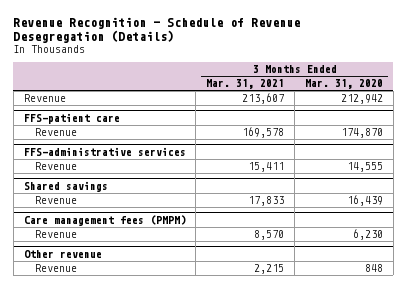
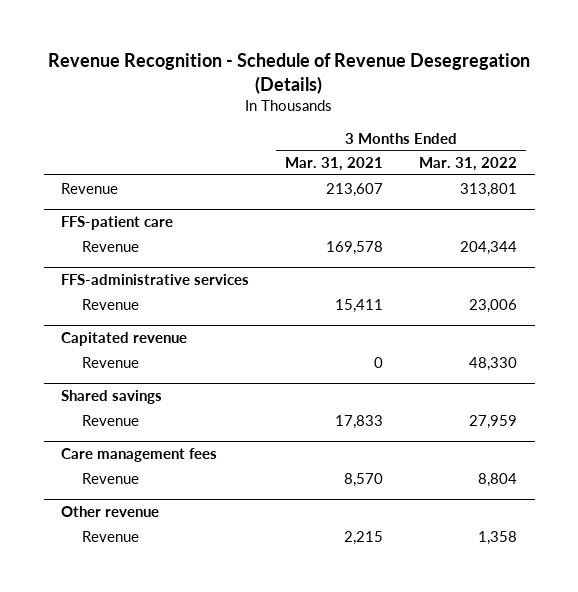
[304,79,383,90] Mar. 31, 2020 -> none
none -> [418,157,517,172] Mar. 31, 2022
none -> [61,332,188,347] Capitated revenue
none -> [81,356,139,368] Revenue
[23,214,186,226] Care management fees (PMPM) -> [61,448,218,463] Care management fees

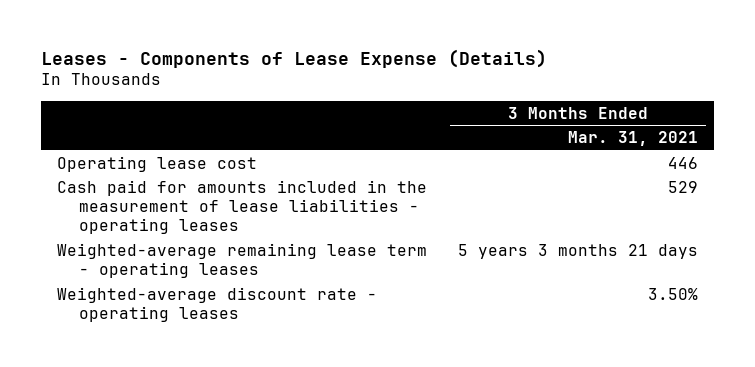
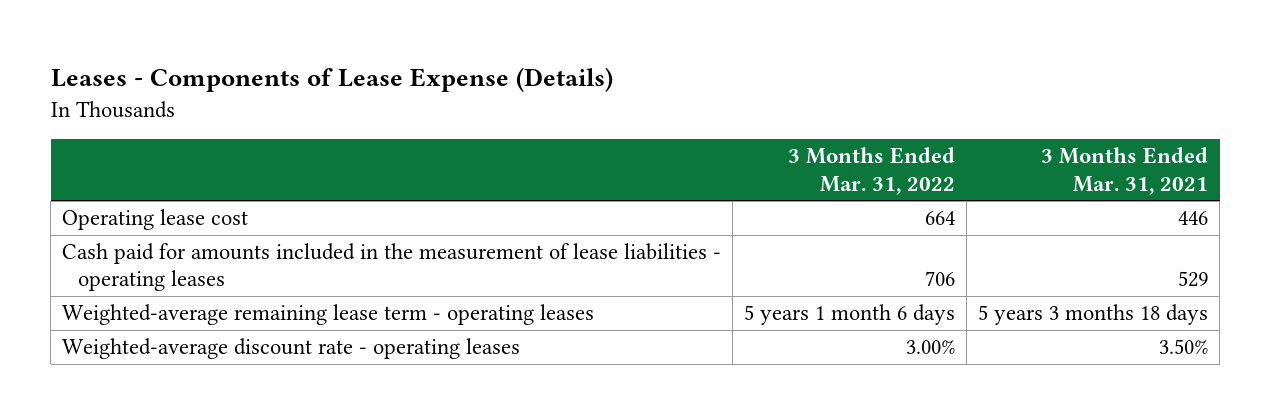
none -> [788,147,956,195] 3 Months Ended Mar. 31, 2022
[458,243,699,259] 5 years 3 months 21 days -> [978,304,1209,326] 5 years 3 months 18 days

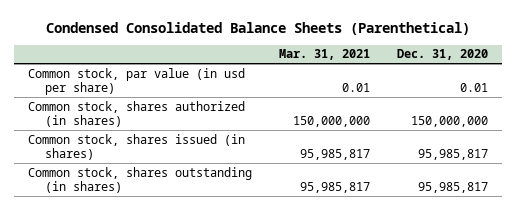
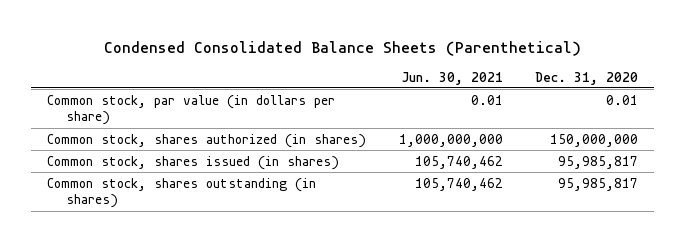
[278,49,370,61] Mar. 31, 2021 -> none
none -> [401,71,503,85] Jun. 30, 2021
[27,67,245,96] Common stock, par value (in usd per share) -> [47,94,336,126] Common stock, par value (in dollars per share)

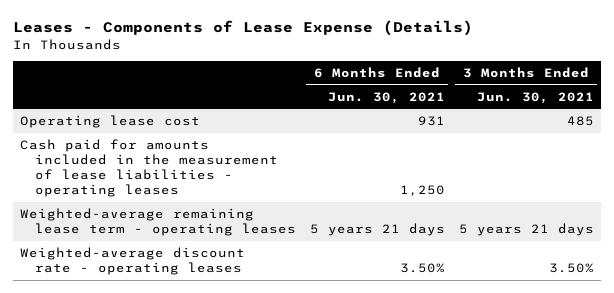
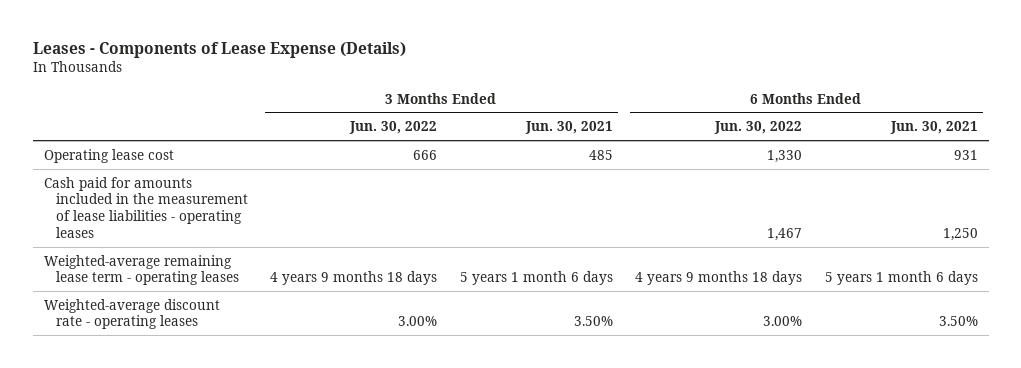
none -> [349,121,438,135] Jun. 30, 2022
none -> [714,121,803,135] Jun. 30, 2022
[309,223,445,237] 5 years 21 days -> [824,271,978,286] 5 years 1 month 6 days
[458,223,594,237] 5 years 21 days -> [459,271,613,286] 5 years 1 month 6 days

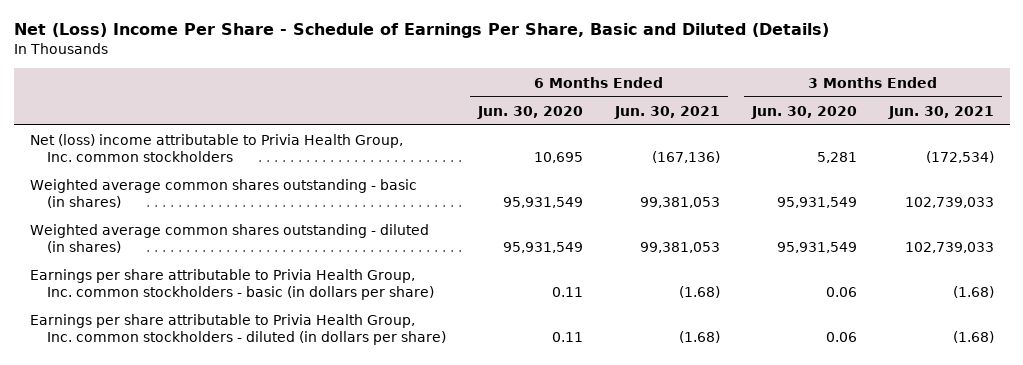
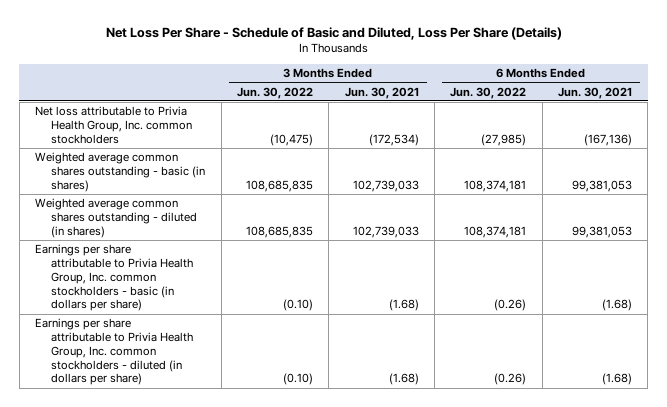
[13,23,829,39] Net (Loss) Income Per Share - Schedule of Earnings Per Share, Basic and Diluted (Details) -> [105,27,562,41] Net Loss Per Share - Schedule of Basic and Diluted, Loss Per Share (Details)
[476,105,583,119] Jun. 30, 2020 -> none
[750,105,857,119] Jun. 30, 2020 -> none
none -> [237,86,314,99] Jun. 30, 2022
none -> [450,86,527,99] Jun. 30, 2022
[29,134,403,163] Net (loss) income attributable to Privia Health Group, Inc. common stockholders -> [35,106,193,144] Net loss attributable to Privia Health Group, Inc. common stockholders

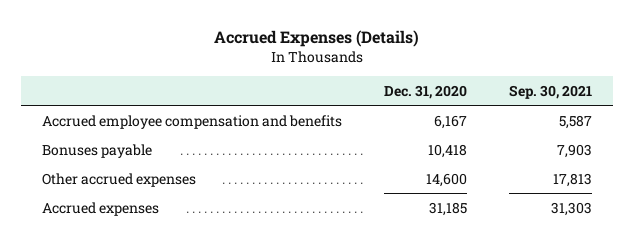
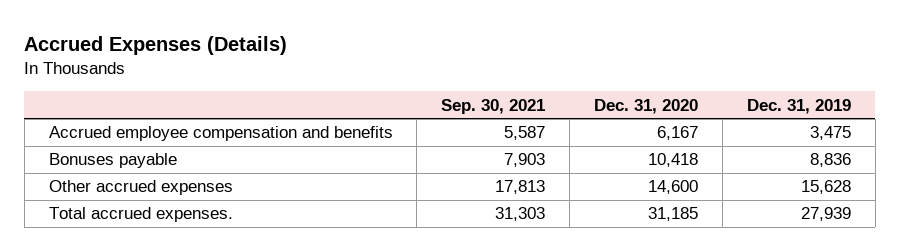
none -> [746,98,851,114] Dec. 31, 2019
[41,201,159,216] Accrued expenses -> [48,207,233,223] Total accrued expenses.

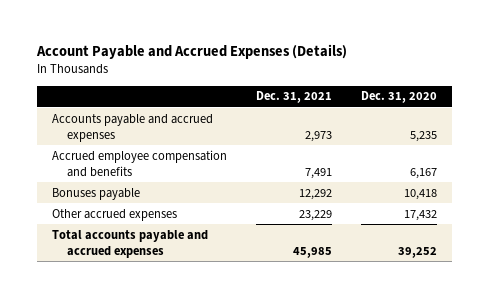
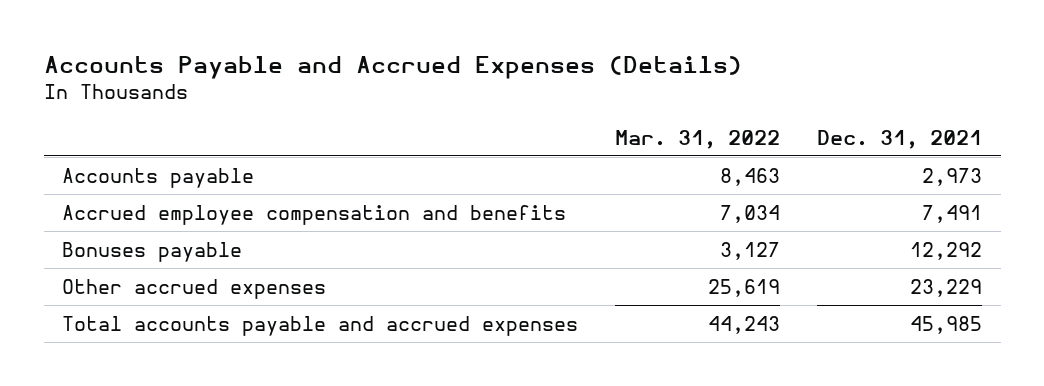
[36,44,348,60] Account Payable and Accrued Expenses (Details) -> [43,56,742,80] Accounts Payable and Accrued Expenses (Details)
[361,91,438,104] Dec. 31, 2020 -> none
none -> [615,129,781,149] Mar. 31, 2022
[51,113,213,142] Accounts payable and accrued expenses -> [62,167,255,188] Accounts payable

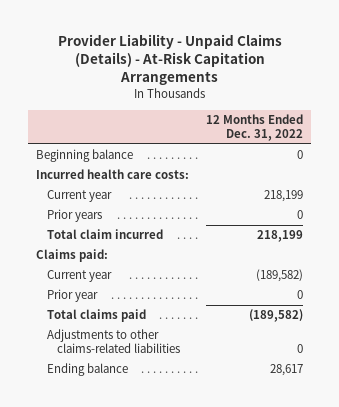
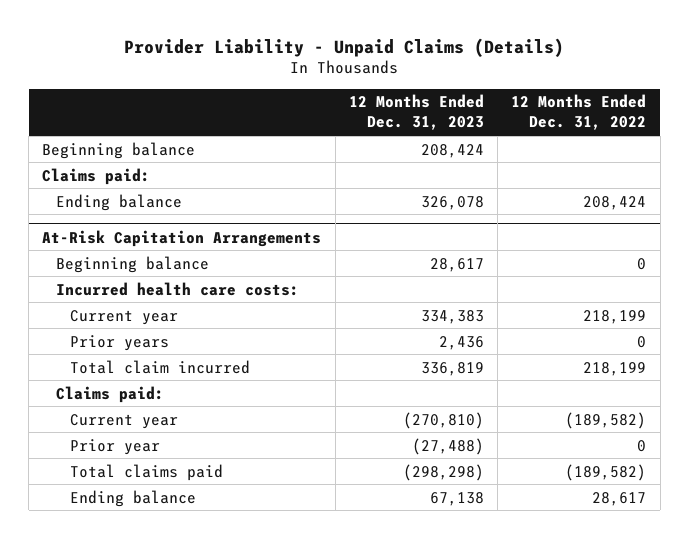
[57,34,282,86] Provider Liability - Unpaid Claims (Details) - At-Risk Capitation Arrangements -> [124,37,565,57] Provider Liability - Unpaid Claims (Details)
none -> [348,94,484,131] 12 Months Ended Dec. 31, 2023
none -> [42,141,196,159] Beginning balance
none -> [42,167,151,185] Claims paid:
none -> [56,193,183,211] Ending balance
none -> [42,229,322,247] At-Risk Capitation Arrangements
[46,329,180,354] Adjustments to other claims-related liabilities -> none

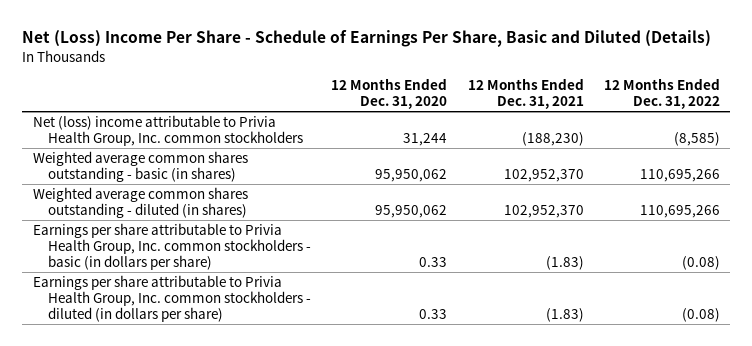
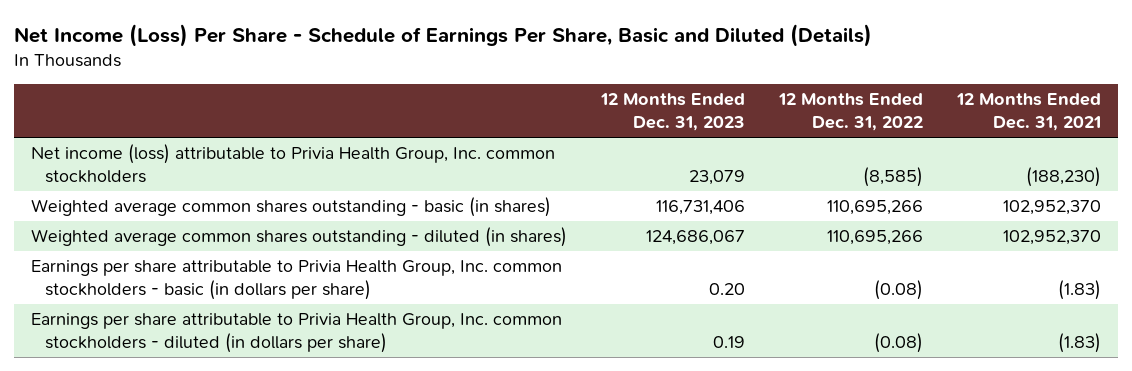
[22,30,712,48] Net (Loss) Income Per Share - Schedule of Earnings Per Share, Basic and Diluted (Details) -> [14,24,873,48] Net Income (Loss) Per Share - Schedule of Earnings Per Share, Basic and Diluted (Details)
[331,78,448,109] 12 Months Ended Dec. 31, 2020 -> none
none -> [600,93,746,132] 12 Months Ended Dec. 31, 2023
[32,115,304,146] Net (loss) income attributable to Privia Health Group, Inc. common stockholders -> [31,144,556,184] Net income (loss) attributable to Privia Health Group, Inc. common stockholders

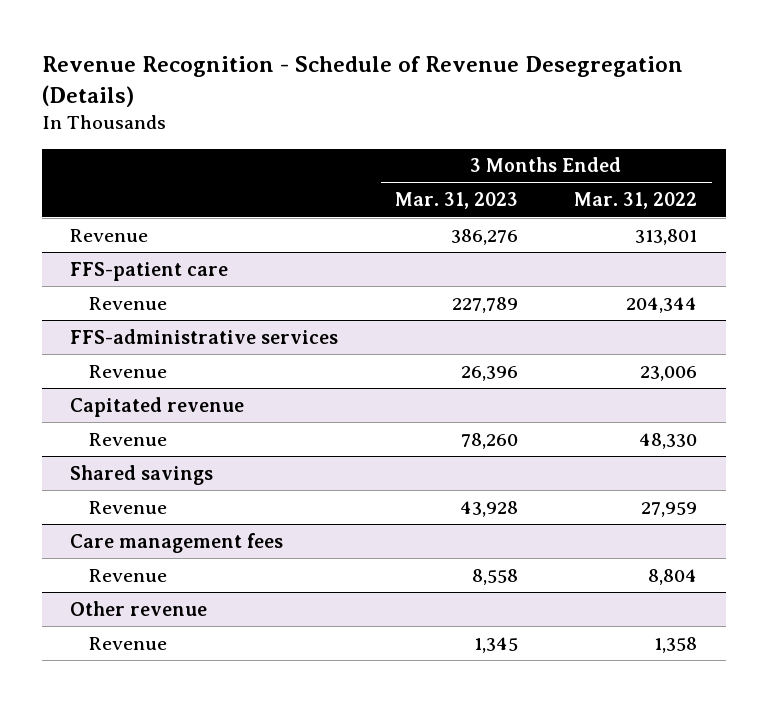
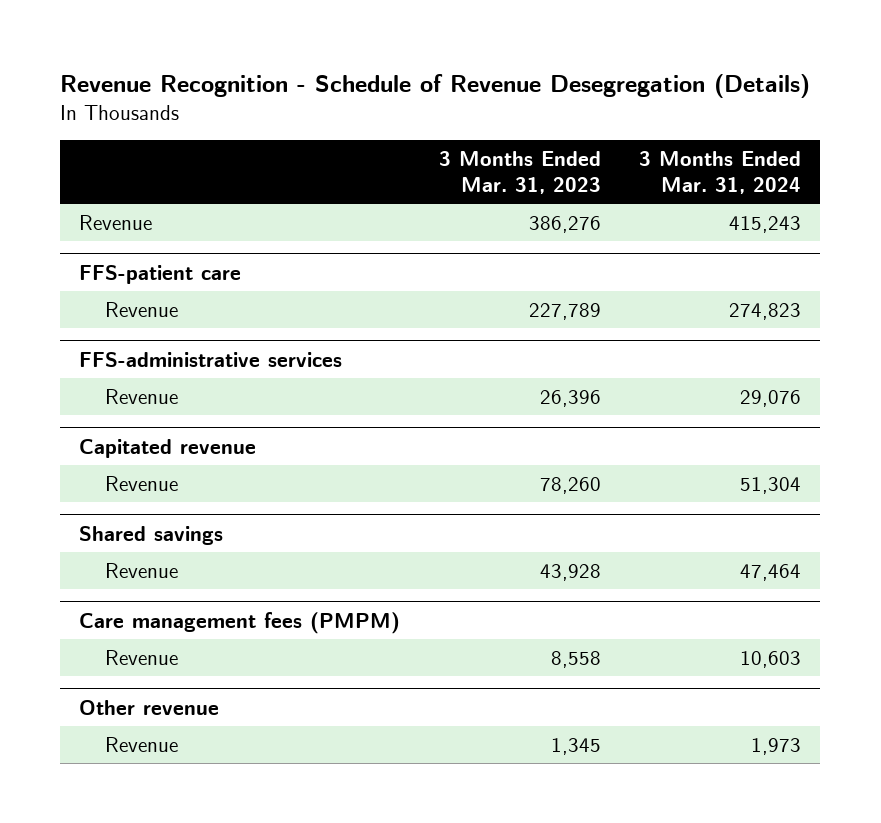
[574,192,698,210] Mar. 31, 2022 -> none
none -> [639,151,802,194] 3 Months Ended Mar. 31, 2024
[70,532,284,553] Care management fees -> [79,611,401,634] Care management fees (PMPM)

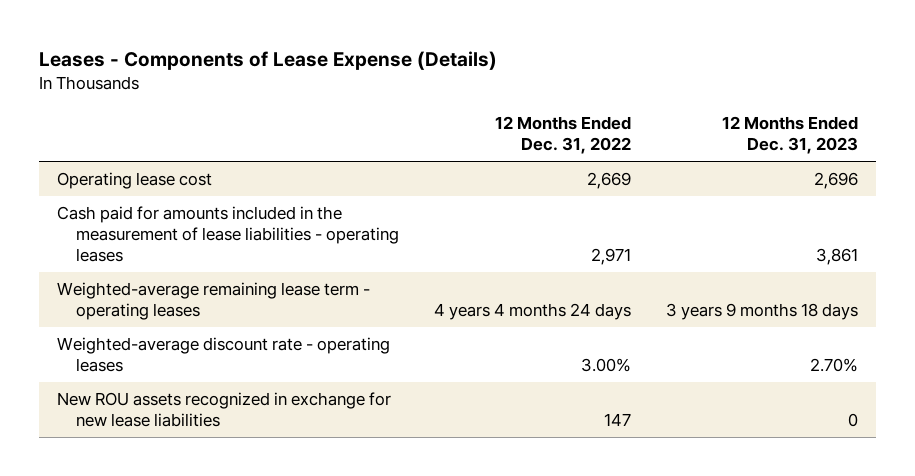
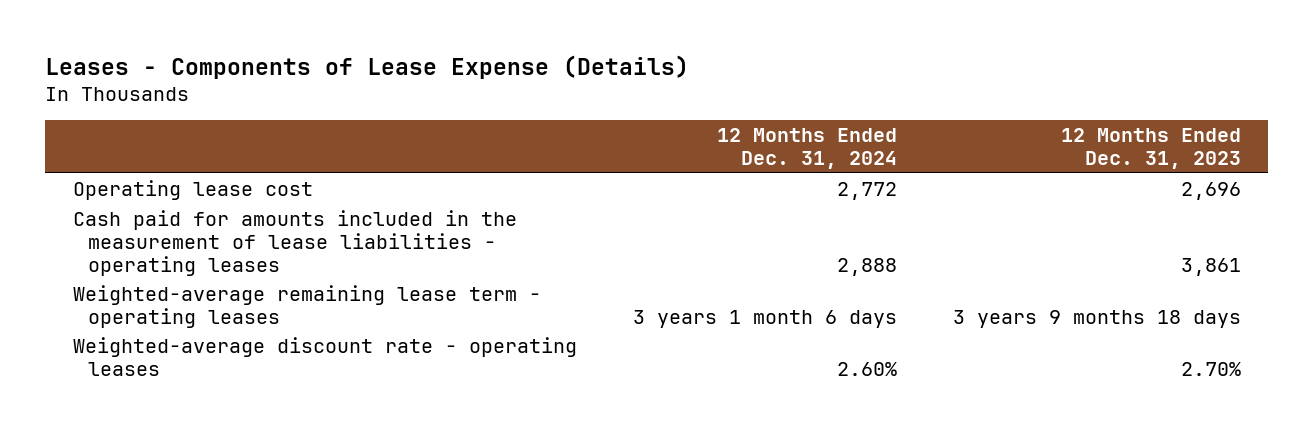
[495,116,632,155] 12 Months Ended Dec. 31, 2022 -> none
none -> [716,128,897,170] 12 Months Ended Dec. 31, 2024
[56,392,391,428] New ROU assets recognized in exchange for new lease liabilities -> none

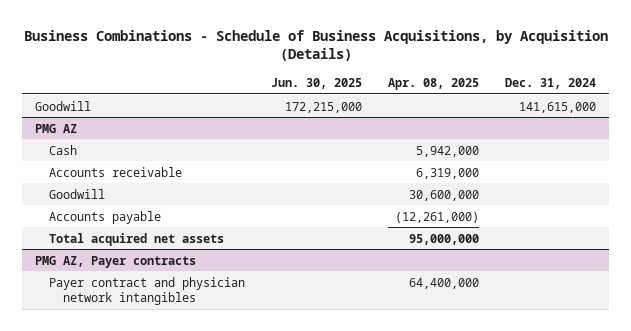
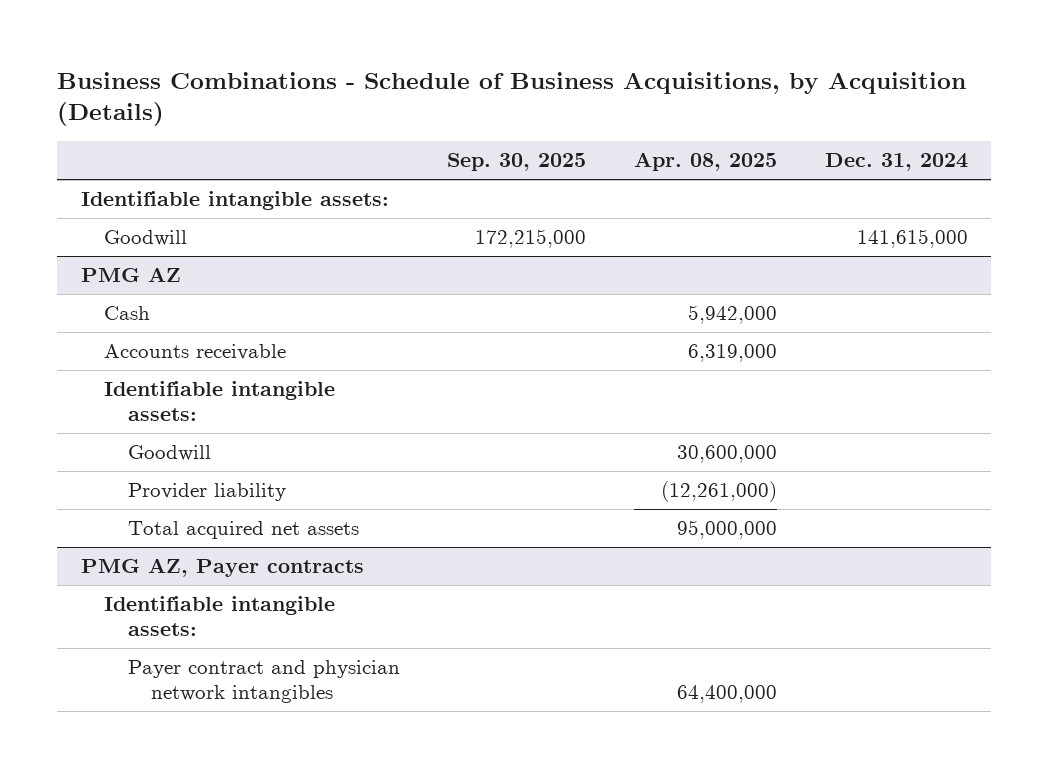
[270,78,362,90] Jun. 30, 2025 -> none
none -> [447,152,587,171] Sep. 30, 2025
none -> [81,191,390,211] Identifiable intangible assets:
none -> [104,381,336,421] Identifiable intangible assets:
[48,210,161,224] Accounts payable -> [127,483,286,502] Provider liability
none -> [104,596,336,636] Identifiable intangible assets:

